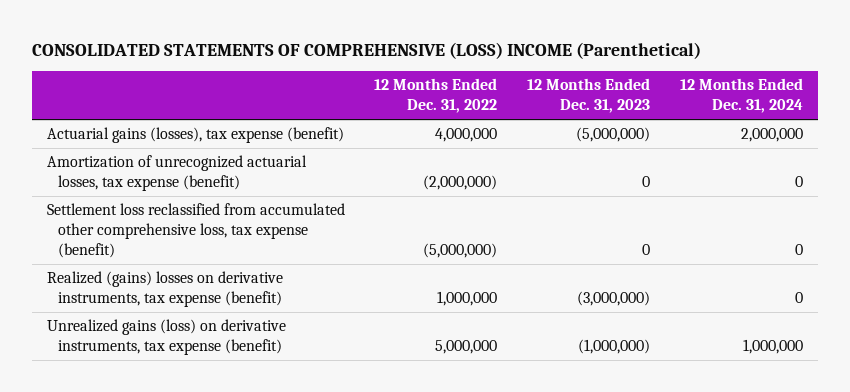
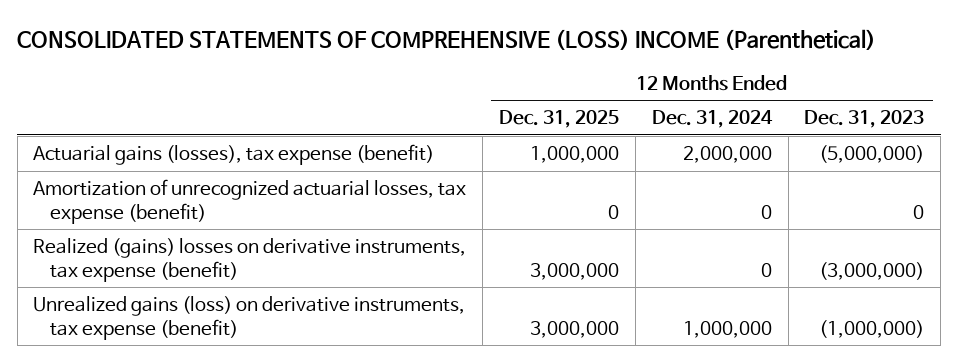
[374,78,498,114] 12 Months Ended Dec. 31, 2022 -> none
none -> [499,110,620,129] Dec. 31, 2025
[46,203,345,258] Settlement loss reclassified from accumulated other comprehensive loss, tax expense (benefit) -> none

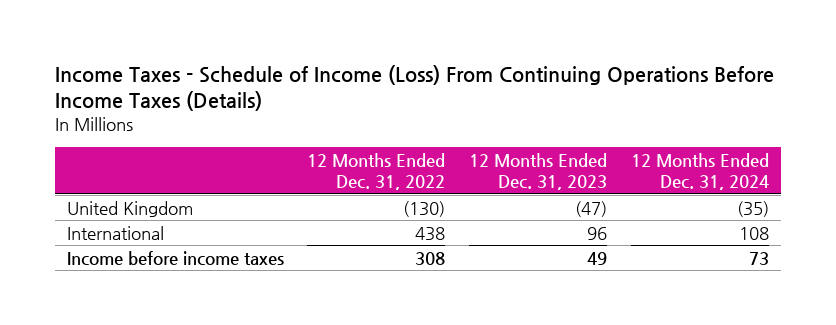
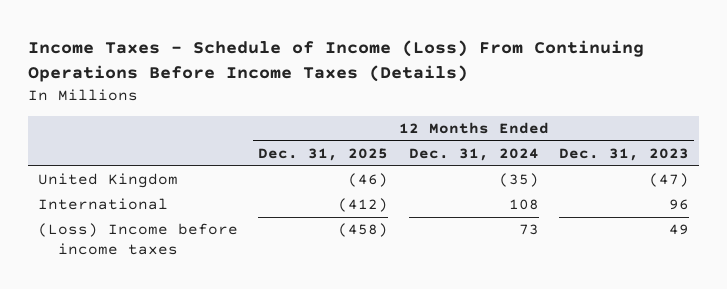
[307,152,446,190] 12 Months Ended Dec. 31, 2022 -> none
none -> [258,148,389,162] Dec. 31, 2025
[66,250,284,266] Income before income taxes -> [38,223,239,255] (Loss) Income before income taxes

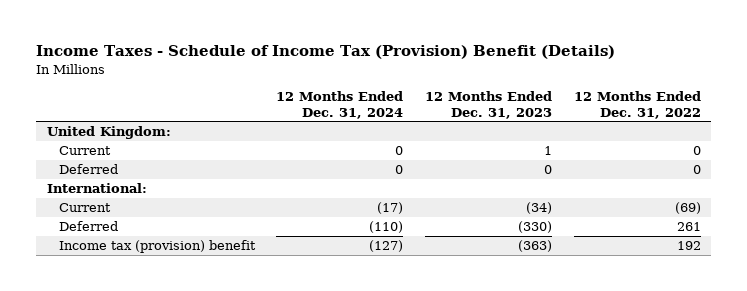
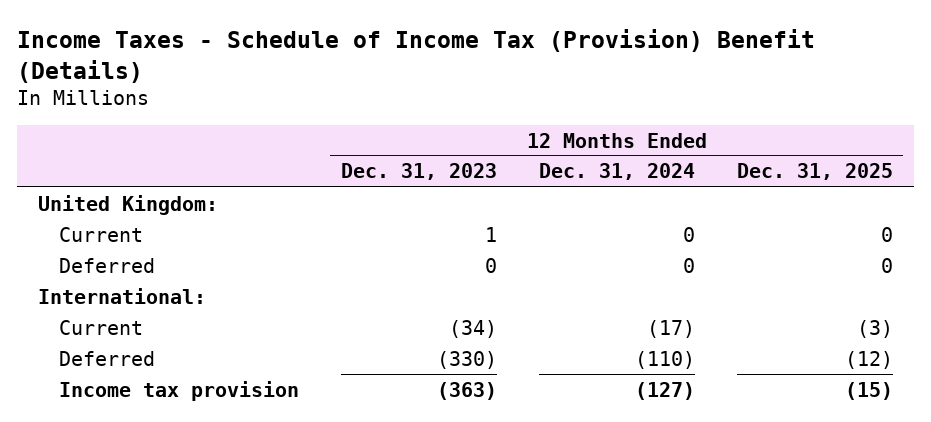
[573,91,701,119] 12 Months Ended Dec. 31, 2022 -> none
none -> [736,163,893,181] Dec. 31, 2025
[58,240,256,254] Income tax (provision) benefit -> [58,380,299,401] Income tax provision

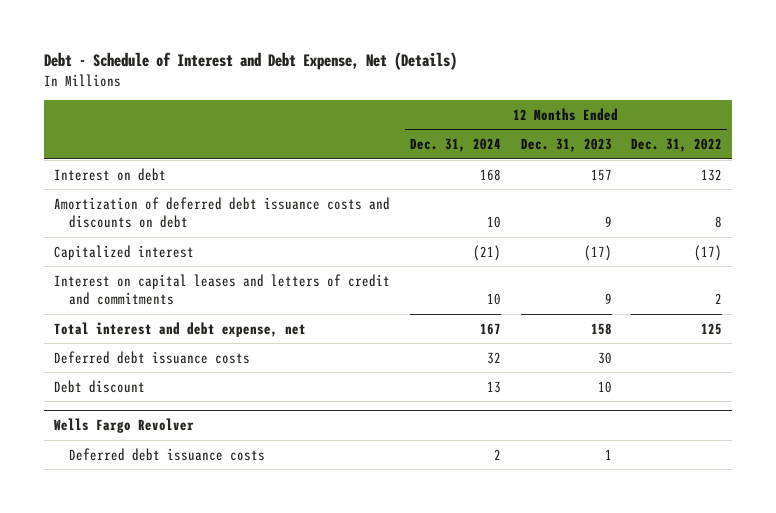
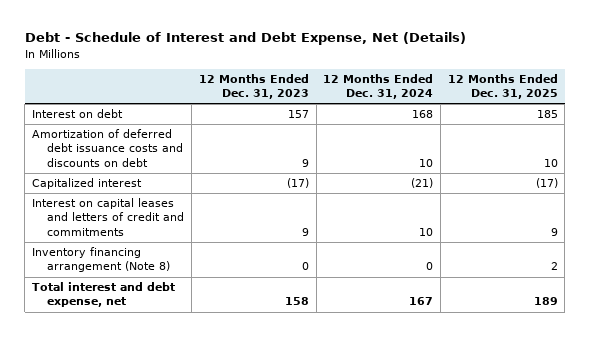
[631,138,723,153] Dec. 31, 2022 -> none
none -> [447,74,558,100] 12 Months Ended Dec. 31, 2025
none -> [32,247,171,273] Inventory financing arrangement (Note 8)
[54,350,251,364] Deferred debt issuance costs -> none
[54,379,146,393] Debt discount -> none
[54,418,195,434] Wells Fargo Revolver -> none
[68,447,265,461] Deferred debt issuance costs -> none

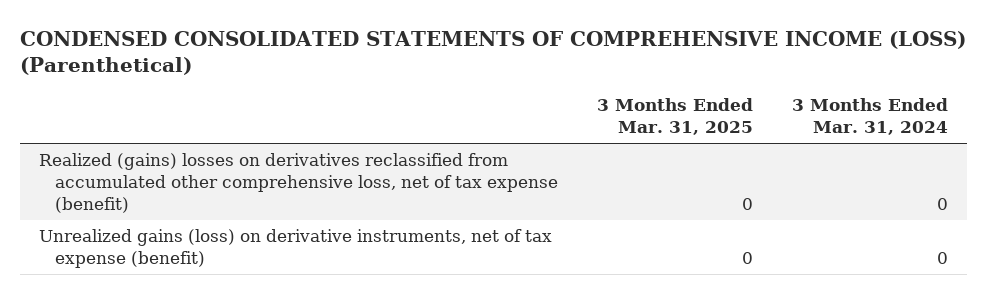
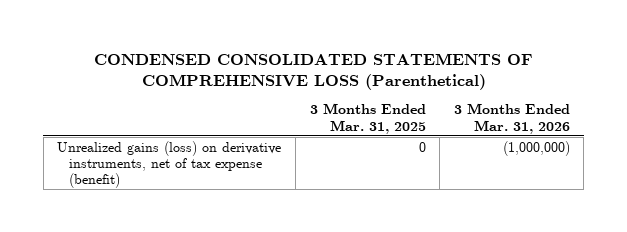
[19,30,966,75] CONDENSED CONSOLIDATED STATEMENTS OF COMPREHENSIVE INCOME (LOSS) (Parenthetical) -> [93,52,533,90] CONDENSED CONSOLIDATED STATEMENTS OF COMPREHENSIVE LOSS (Parenthetical)
[791,98,948,135] 3 Months Ended Mar. 31, 2024 -> none
none -> [453,103,570,134] 3 Months Ended Mar. 31, 2026
[38,153,559,213] Realized (gains) losses on derivatives reclassified from accumulated other comprehensive loss, net of tax expense (benefit) -> none

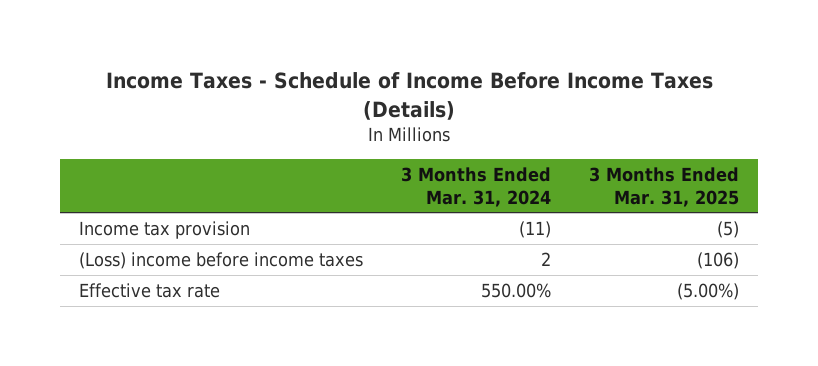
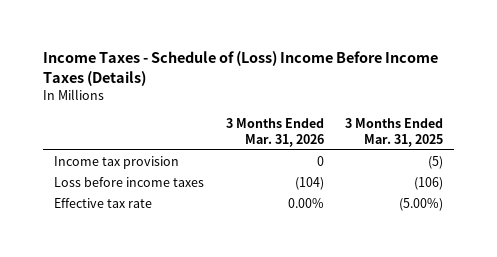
[106,72,714,120] Income Taxes - Schedule of Income Before Income Taxes (Details) -> [43,51,439,86] Income Taxes - Schedule of (Loss) Income Before Income Taxes (Details)
[401,167,552,207] 3 Months Ended Mar. 31, 2024 -> none
none -> [225,117,324,148] 3 Months Ended Mar. 31, 2026
[79,252,364,270] (Loss) income before income taxes -> [54,176,205,187] Loss before income taxes

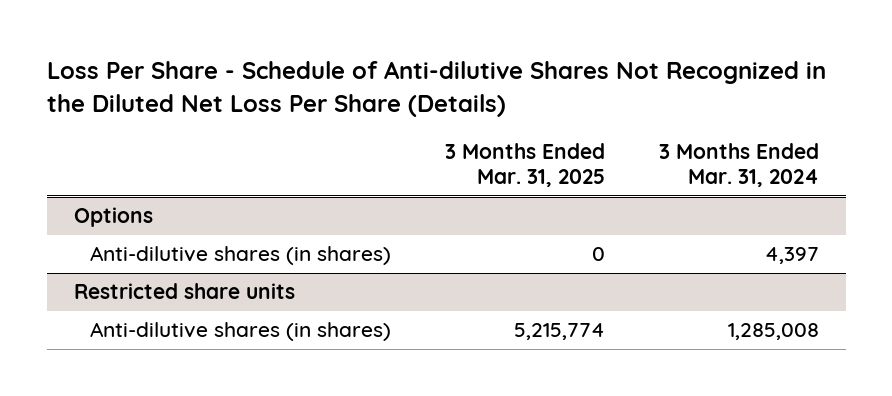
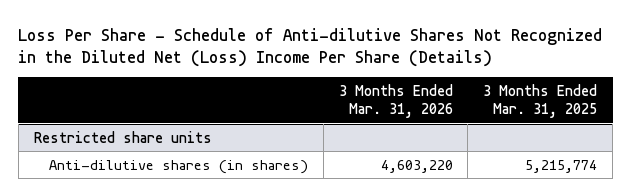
[46,61,826,117] Loss Per Share - Schedule of Anti-dilutive Shares Not Recognized in the Diluted Net Loss Per Share (Details) -> [18,27,603,67] Loss Per Share - Schedule of Anti-dilutive Shares Not Recognized in the Diluted Net (Loss) Income Per Share (Details)
[658,143,819,188] 3 Months Ended Mar. 31, 2024 -> none
none -> [338,83,453,118] 3 Months Ended Mar. 31, 2026
[73,207,153,228] Options -> none
[89,246,391,266] Anti-dilutive shares (in shares) -> none

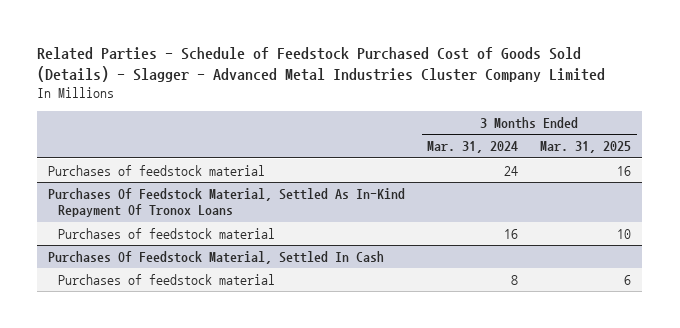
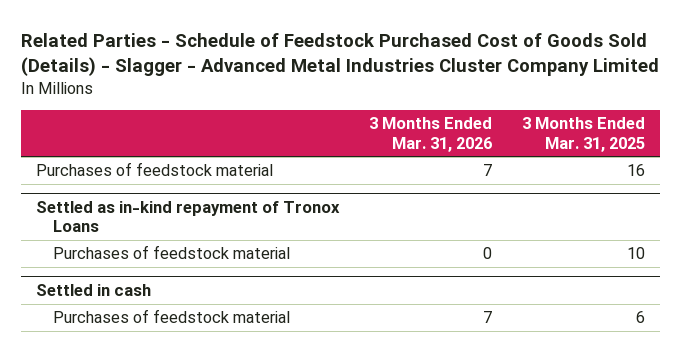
[427,141,519,154] Mar. 31, 2024 -> none
none -> [369,117,493,152] 3 Months Ended Mar. 31, 2026
[48,187,406,218] Purchases Of Feedstock Material, Settled As In-Kind Repayment Of Tronox Loans -> [36,200,341,232] Settled as in-kind repayment of Tronox Loans
[48,250,385,264] Purchases Of Feedstock Material, Settled In Cash -> [36,283,152,296] Settled in cash

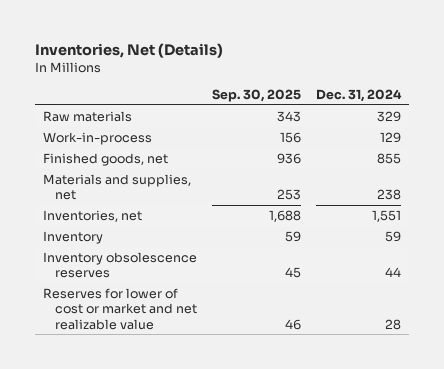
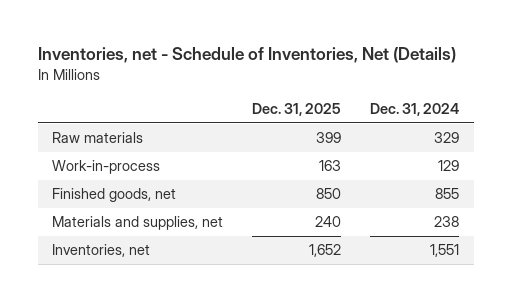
[35,42,224,58] Inventories, Net (Details) -> [37,47,456,64] Inventories, net - Schedule of Inventories, Net (Details)
[212,89,302,103] Sep. 30, 2025 -> none
none -> [252,103,342,117] Dec. 31, 2025
[42,230,103,244] Inventory -> none
[42,251,197,279] Inventory obsolescence reserves -> none
[42,287,198,330] Reserves for lower of cost or market and net realizable value -> none

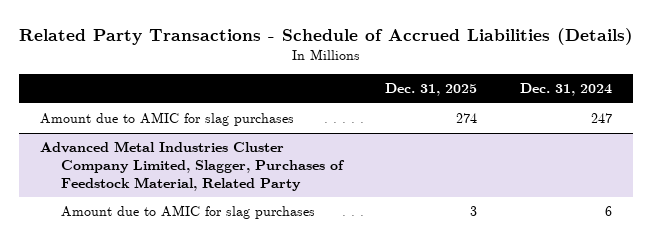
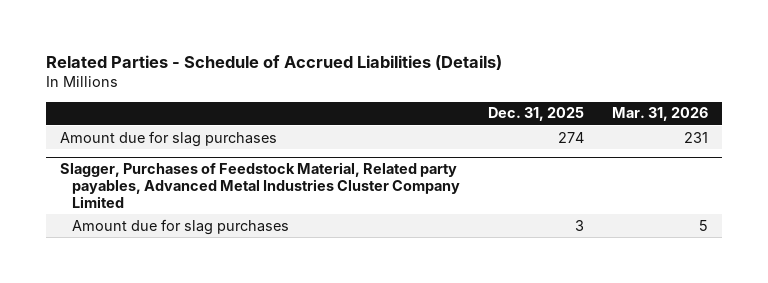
[18,27,633,45] Related Party Transactions - Schedule of Accrued Liabilities (Details) -> [45,54,502,70] Related Parties - Schedule of Accrued Liabilities (Details)
[519,83,612,97] Dec. 31, 2024 -> none
none -> [612,107,709,122] Mar. 31, 2026
[39,112,294,127] Amount due to AMIC for slag purchases -> [59,130,277,147] Amount due for slag purchases
[39,141,345,191] Advanced Metal Industries Cluster Company Limited, Slagger, Purchases of Feedstock Material, Related Party -> [59,162,461,208] Slagger, Purchases of Feedstock Material, Related party payables, Advanced Metal Industries Cluster Company Limited
[60,205,315,220] Amount due to AMIC for slag purchases -> [72,218,290,235] Amount due for slag purchases

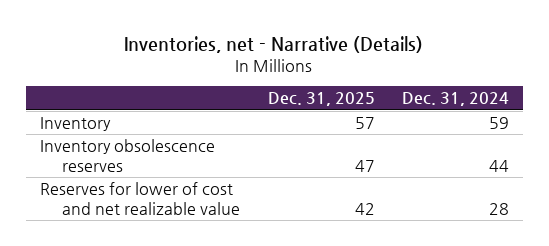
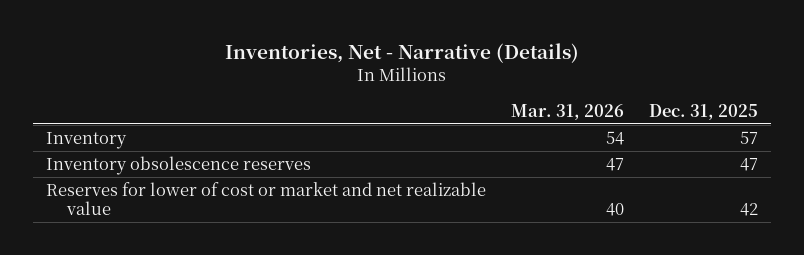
[124,36,424,54] Inventories, net - Narrative (Details) -> [225,42,580,63] Inventories, Net - Narrative (Details)
[401,92,509,107] Dec. 31, 2024 -> none
none -> [511,103,625,120] Mar. 31, 2026
[39,182,241,215] Reserves for lower of cost and net realizable value -> [45,182,486,216] Reserves for lower of cost or market and net realizable value

